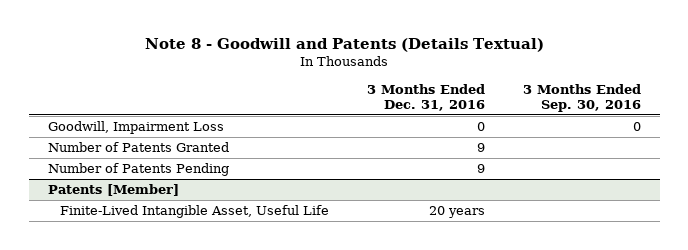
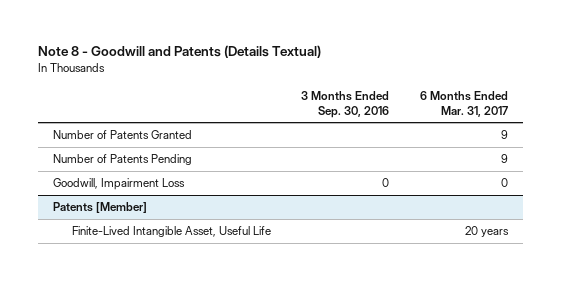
[367,83,486,112] 3 Months Ended Dec. 31, 2016 -> none
none -> [419,90,508,117] 6 Months Ended Mar. 31, 2017
[47,121,224,135] Goodwill, Impairment Loss -> [53,178,186,191] Goodwill, Impairment Loss

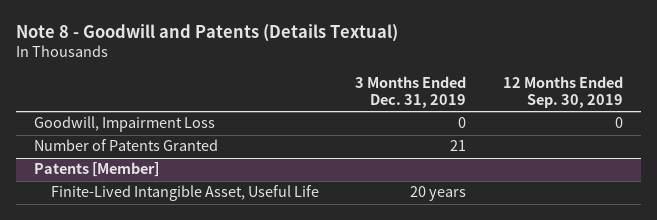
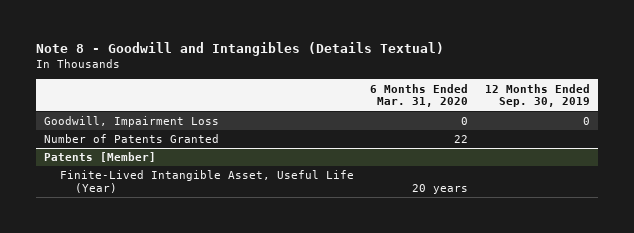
[15,23,398,42] Note 8 - Goodwill and Patents (Details Textual) -> [36,42,445,57] Note 8 - Goodwill and Intangibles (Details Textual)
[355,76,467,109] 3 Months Ended Dec. 31, 2019 -> none
none -> [370,83,469,108] 6 Months Ended Mar. 31, 2020
[50,185,319,202] Finite-Lived Intangible Asset, Useful Life -> [59,170,354,194] Finite-Lived Intangible Asset, Useful Life (Year)

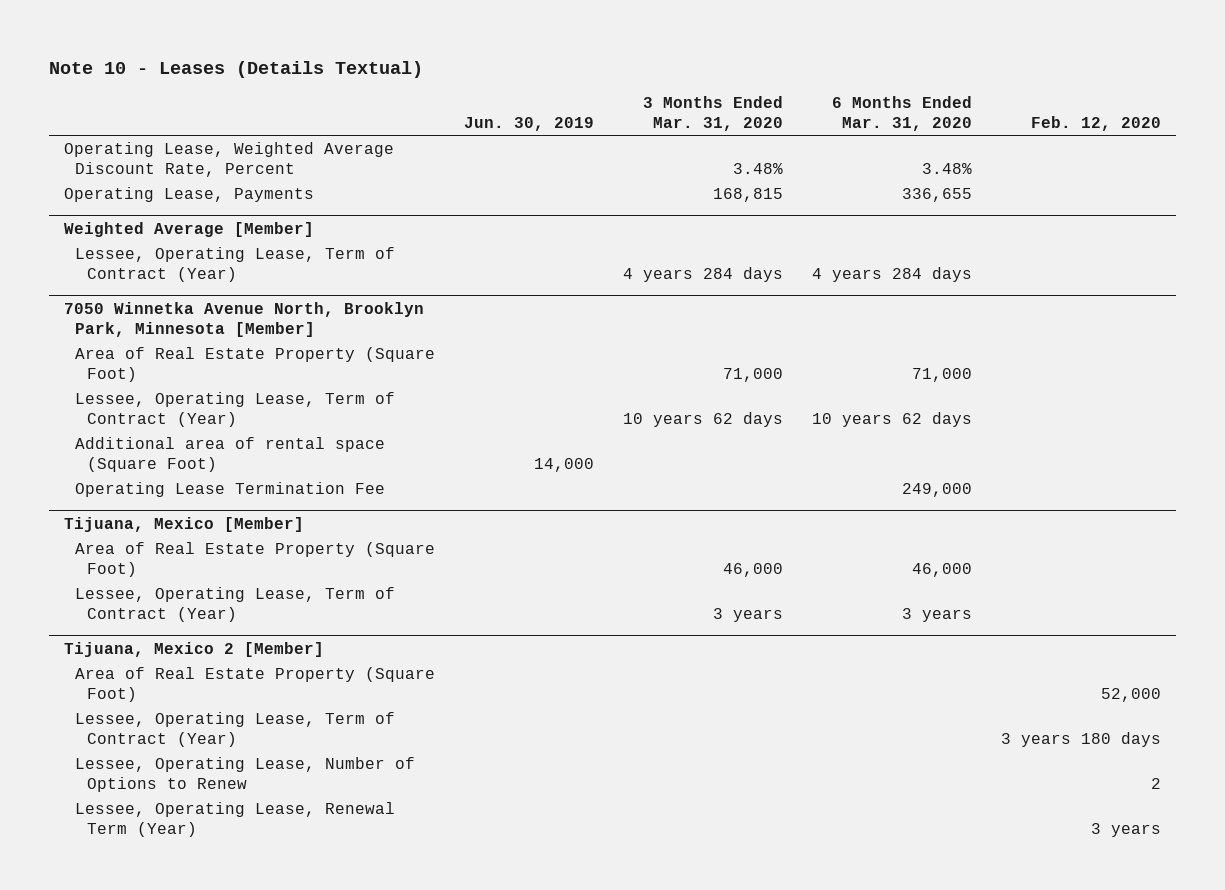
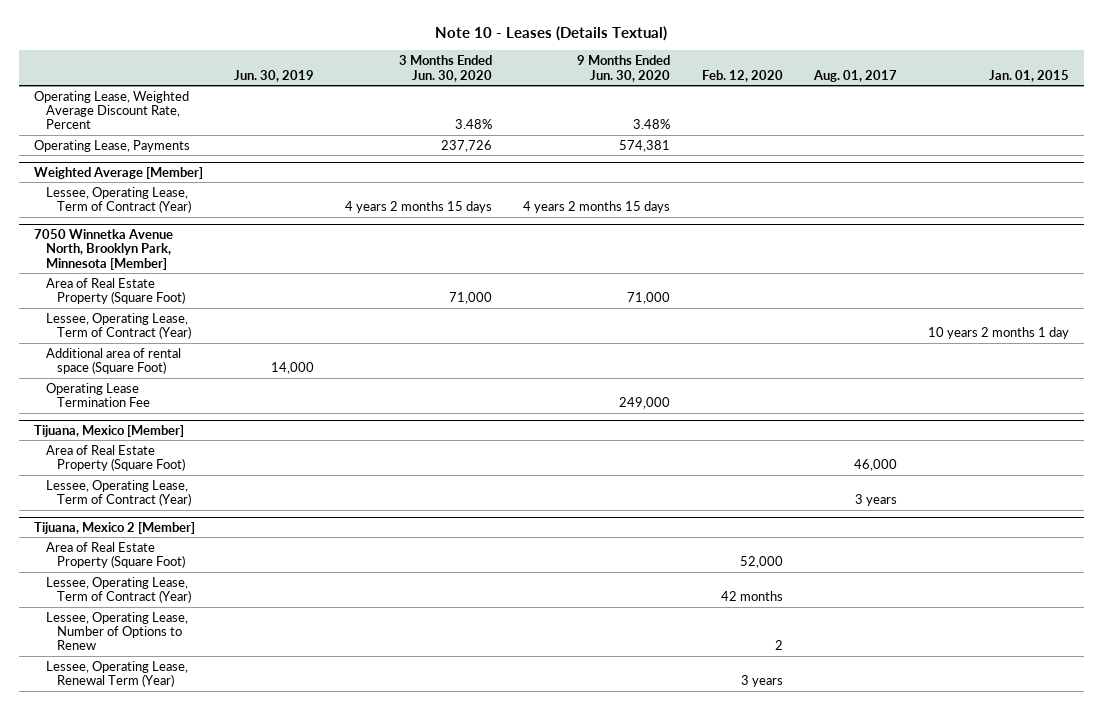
[643,96,784,131] 3 Months Ended Mar. 31, 2020 -> none
[832,96,973,131] 6 Months Ended Mar. 31, 2020 -> none
none -> [399,55,493,82] 3 Months Ended Jun. 30, 2020
none -> [577,55,671,82] 9 Months Ended Jun. 30, 2020
none -> [812,69,897,82] Aug. 01, 2017
none -> [988,69,1069,82] Jan. 01, 2015
[1001,731,1162,747] 3 years 180 days -> [720,591,783,602] 42 months

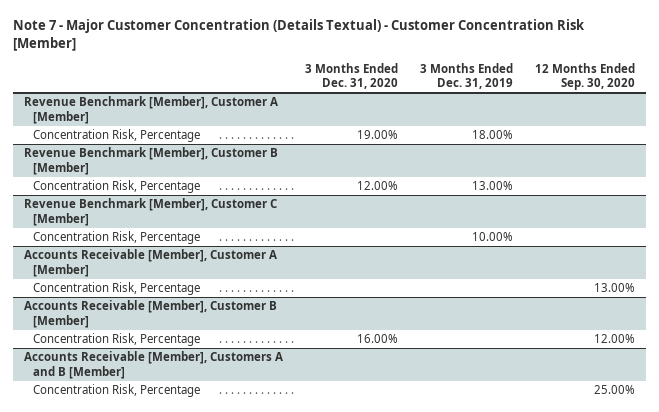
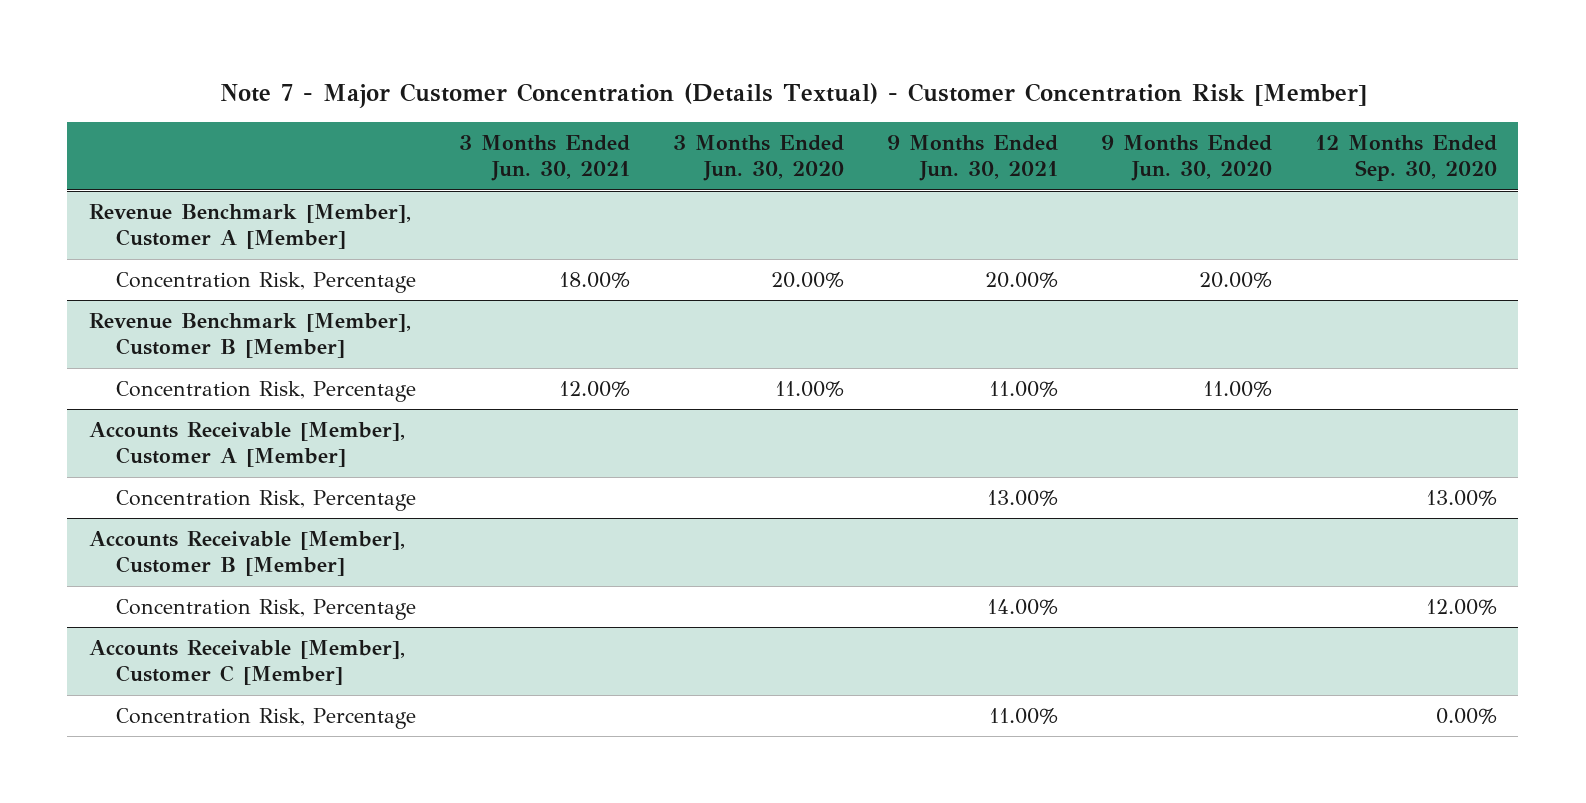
[304,62,398,90] 3 Months Ended Dec. 31, 2020 -> none
[420,62,514,90] 3 Months Ended Dec. 31, 2019 -> none
none -> [458,135,630,182] 3 Months Ended Jun. 30, 2021
none -> [672,135,844,182] 3 Months Ended Jun. 30, 2020
none -> [886,135,1058,182] 9 Months Ended Jun. 30, 2021
none -> [1100,135,1272,182] 9 Months Ended Jun. 30, 2020
[23,198,277,226] Revenue Benchmark [Member], Customer C [Member] -> none
[33,231,201,245] Concentration Risk, Percentage -> none
[23,351,283,379] Accounts Receivable [Member], Customers A and B [Member] -> none
[33,384,201,398] Concentration Risk, Percentage -> none
none -> [88,640,405,686] Accounts Receivable [Member], Customer C [Member]
none -> [115,708,416,730] Concentration Risk, Percentage

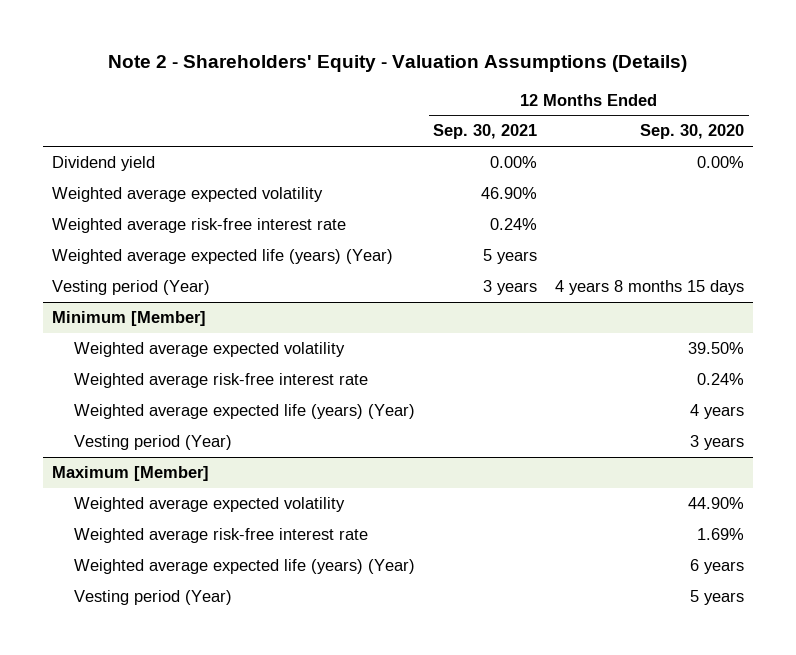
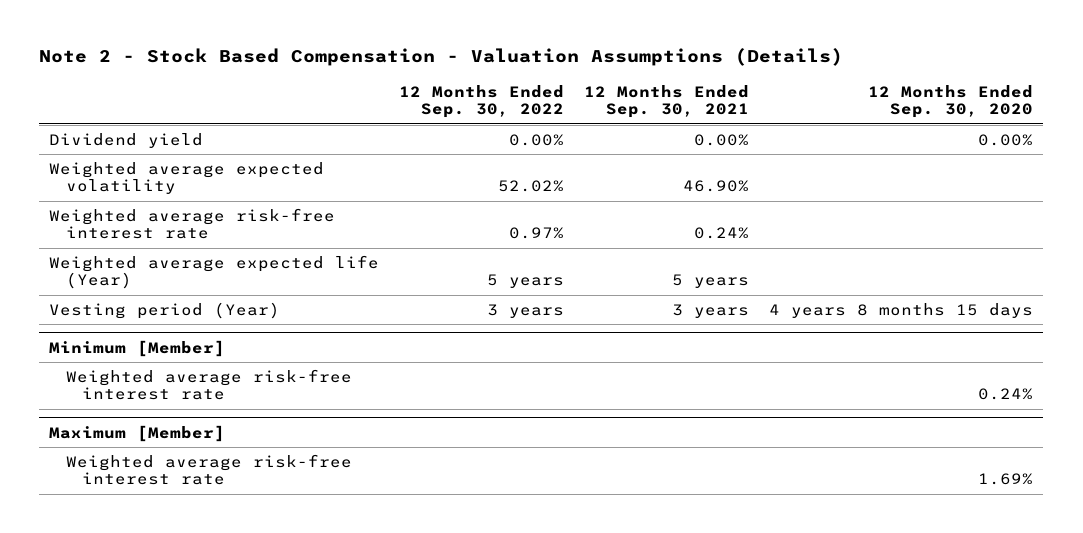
[107,55,687,73] Note 2 - Shareholders' Equity - Valuation Assumptions (Details) -> [39,48,844,67] Note 2 - Stock Based Compensation - Valuation Assumptions (Details)
none -> [399,84,565,119] 12 Months Ended Sep. 30, 2022
[51,249,393,265] Weighted average expected life (years) (Year) -> [49,254,380,290] Weighted average expected life (Year)
[74,342,346,358] Weighted average expected volatility -> none
[74,404,416,420] Weighted average expected life (years) (Year) -> none
[74,435,233,451] Vesting period (Year) -> none
[74,497,346,513] Weighted average expected volatility -> none
[74,559,416,575] Weighted average expected life (years) (Year) -> none
[74,590,233,606] Vesting period (Year) -> none

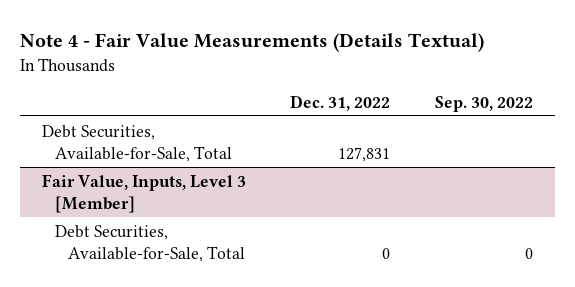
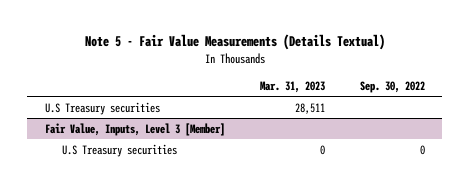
[19,32,484,52] Note 4 - Fair Value Measurements (Details Textual) -> [84,34,385,51] Note 5 - Fair Value Measurements (Details Textual)
[290,94,391,111] Dec. 31, 2022 -> none
none -> [259,80,325,93] Mar. 31, 2023
[41,124,232,162] Debt Securities, Available-for-Sale, Total -> [44,101,160,115] U.S Treasury securities
[54,224,245,262] Debt Securities, Available-for-Sale, Total -> [62,143,178,157] U.S Treasury securities

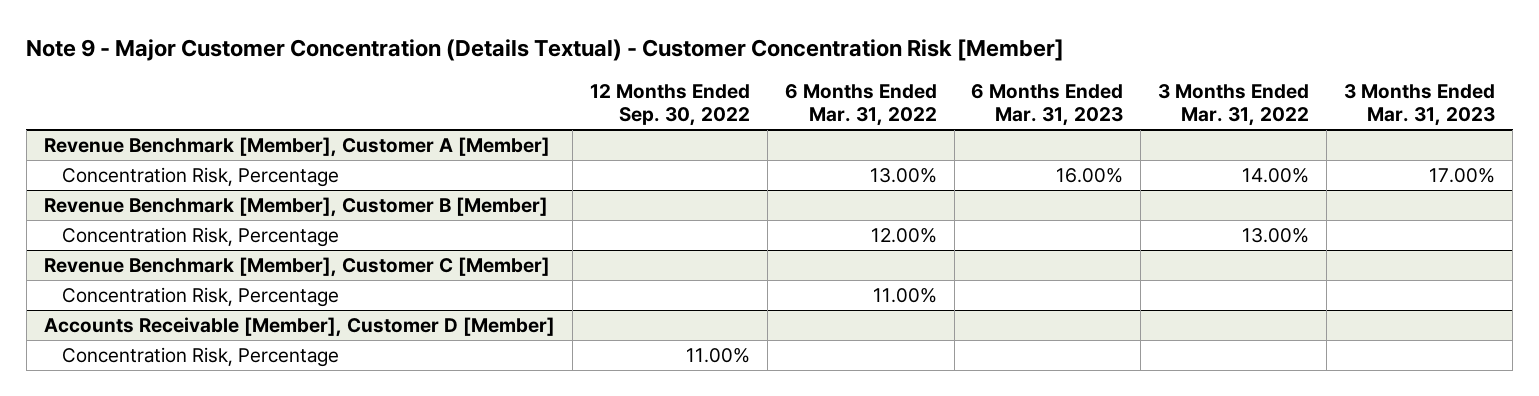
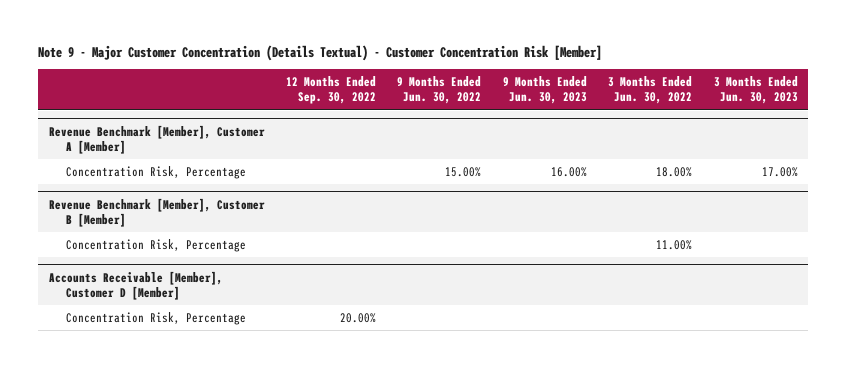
[784,83,937,127] 6 Months Ended Mar. 31, 2022 -> none
[971,83,1124,127] 6 Months Ended Mar. 31, 2023 -> none
[1158,83,1310,127] 3 Months Ended Mar. 31, 2022 -> none
[1344,83,1496,127] 3 Months Ended Mar. 31, 2023 -> none
none -> [397,75,482,105] 9 Months Ended Jun. 30, 2022
none -> [502,75,587,105] 9 Months Ended Jun. 30, 2023
none -> [608,75,693,105] 3 Months Ended Jun. 30, 2022
none -> [713,75,798,105] 3 Months Ended Jun. 30, 2023
[43,257,550,278] Revenue Benchmark [Member], Customer C [Member] -> none
[62,287,340,308] Concentration Risk, Percentage -> none
[685,348,750,364] 11.00% -> [339,312,376,323] 20.00%

